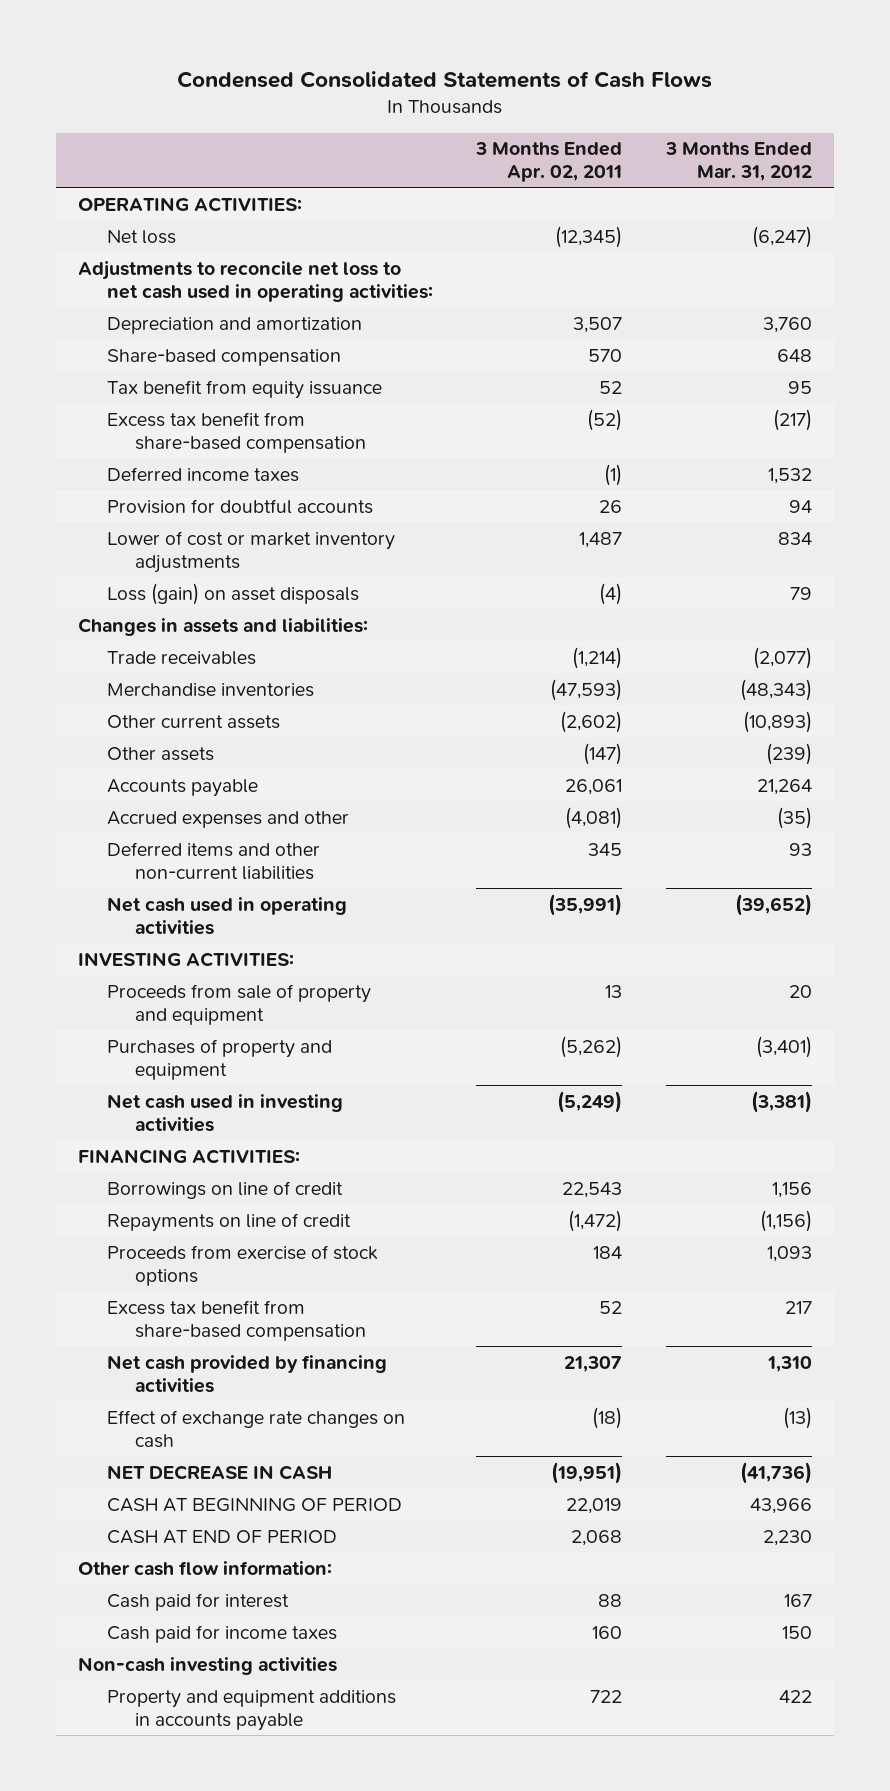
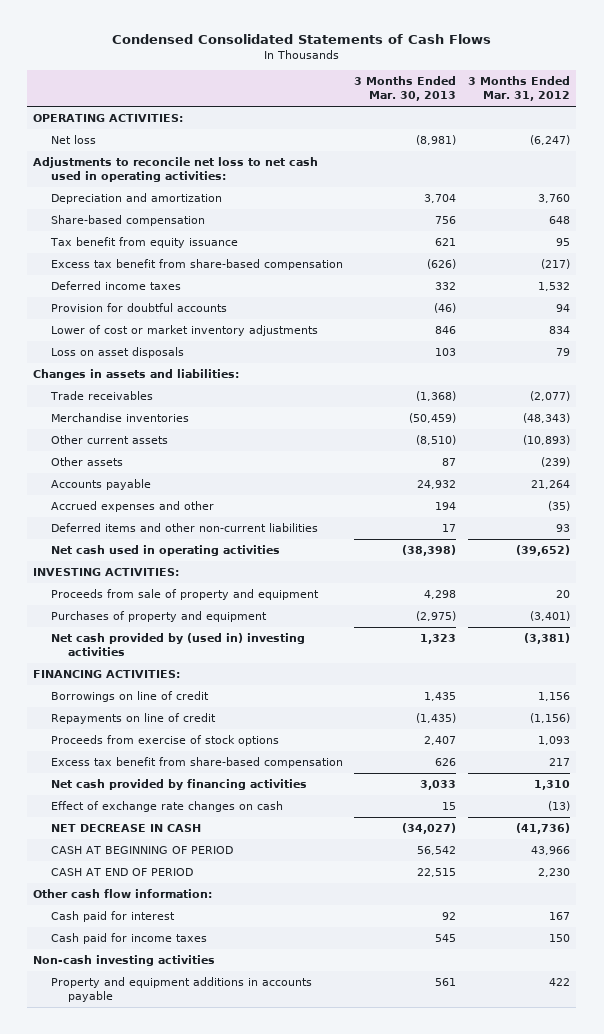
[475,142,623,183] 3 Months Ended Apr. 02, 2011 -> none
none -> [354,76,457,102] 3 Months Ended Mar. 30, 2013
[106,582,359,605] Loss (gain) on asset disposals -> [50,347,184,359] Loss on asset disposals
[106,1093,343,1132] Net cash used in investing activities -> [50,633,305,657] Net cash provided by (used in) investing activities

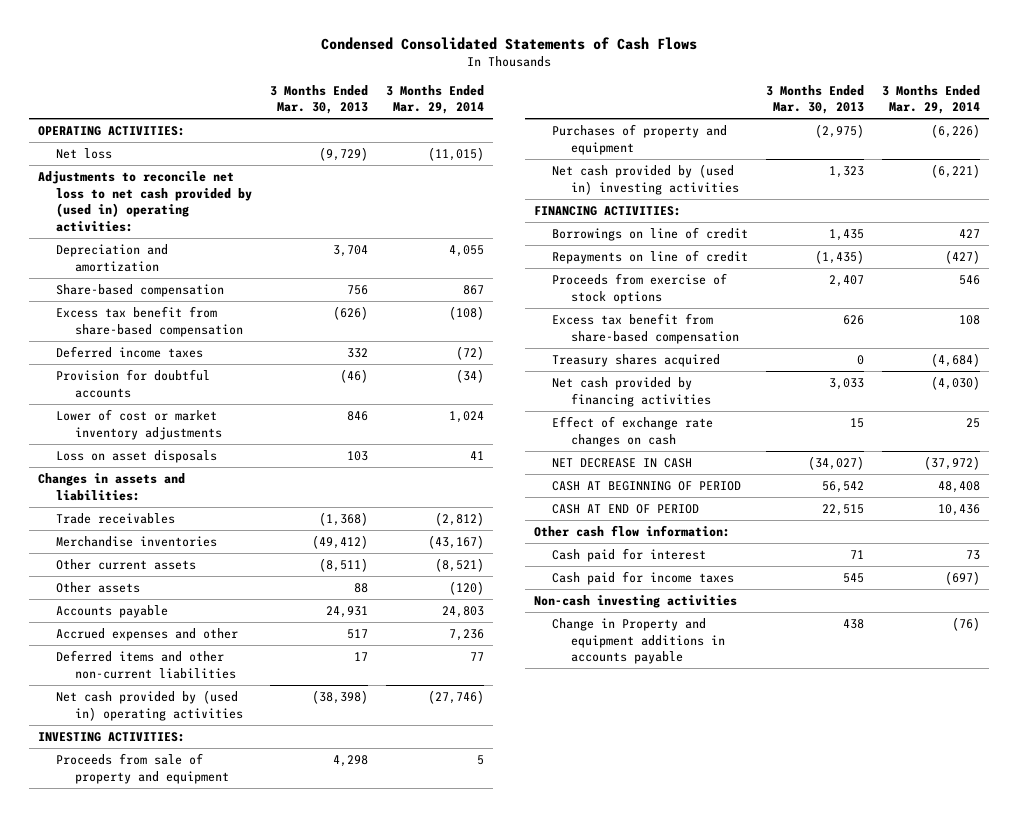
[468,76,571,102] 3 Months Ended Mar. 31, 2012 -> none
none -> [385,84,484,115] 3 Months Ended Mar. 29, 2014
[416,135,457,146] (8,981) -> [319,147,369,162] (9,729)
[33,157,319,183] Adjustments to reconcile net loss to net cash used in operating activities: -> [37,171,253,232] Adjustments to reconcile net loss to net cash provided by (used in) operating activities:
[49,237,238,249] Tax benefit from equity issuance -> none
[409,413,457,424] (50,459) -> [312,535,369,550] (49,412)
[416,435,457,446] (8,510) -> [319,558,369,573] (8,511)
[442,458,457,467] 87 -> [354,583,369,594] 88
[417,480,457,490] 24,932 -> [326,606,369,619] 24,931
[435,502,457,511] 194 -> [347,629,369,640] 517
[50,545,280,557] Net cash used in operating activities -> [56,690,243,721] Net cash provided by (used in) operating activities
none -> [552,354,721,368] Treasury shares acquired
[442,912,457,921] 92 -> [850,550,865,560] 71
[50,977,312,1003] Property and equipment additions in accounts payable -> [552,618,725,665] Change in Property and equipment additions in accounts payable
[435,978,457,987] 561 -> [843,619,865,630] 438

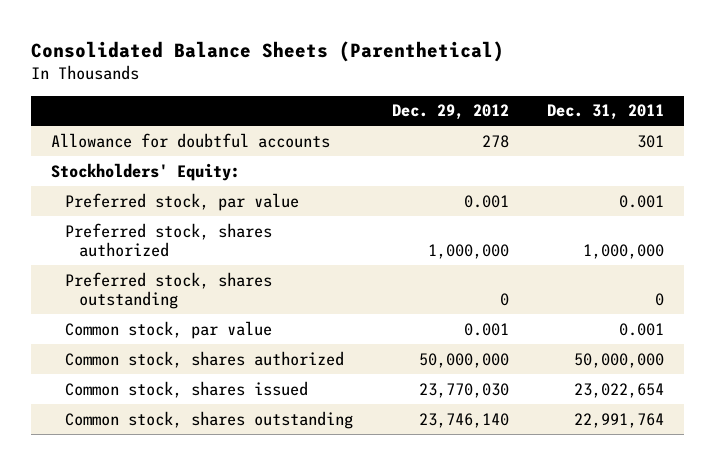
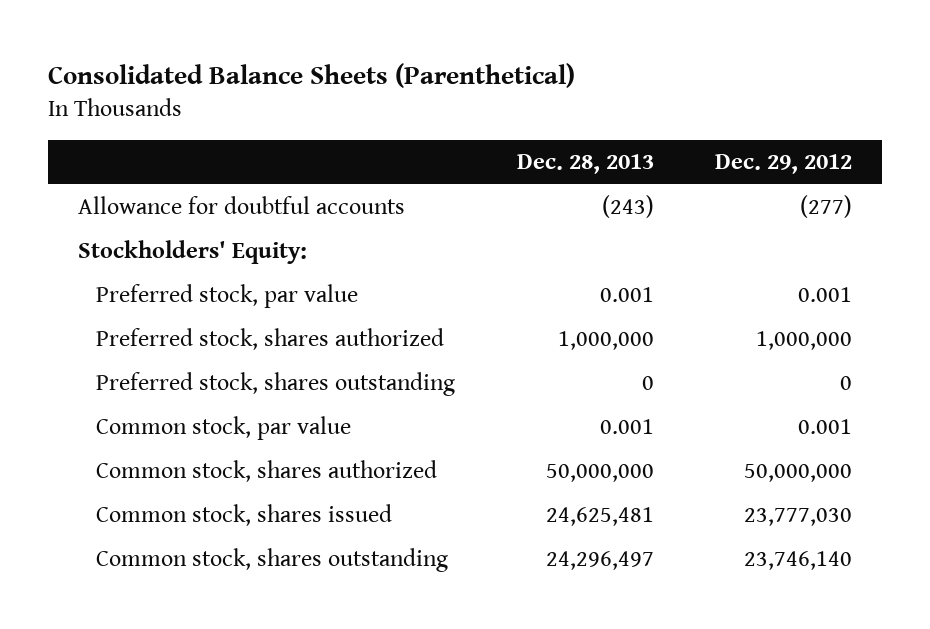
[547,104,665,121] Dec. 31, 2011 -> none
none -> [516,154,654,175] Dec. 28, 2013
[481,134,509,148] 278 -> [799,195,852,219] (277)
[418,382,509,398] 23,770,030 -> [743,508,852,527] 23,777,030

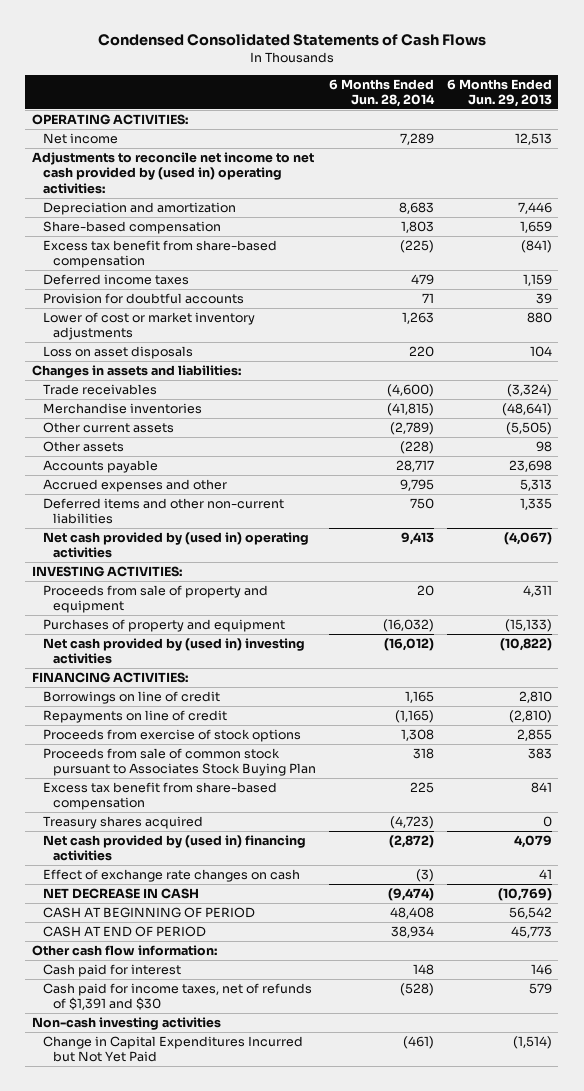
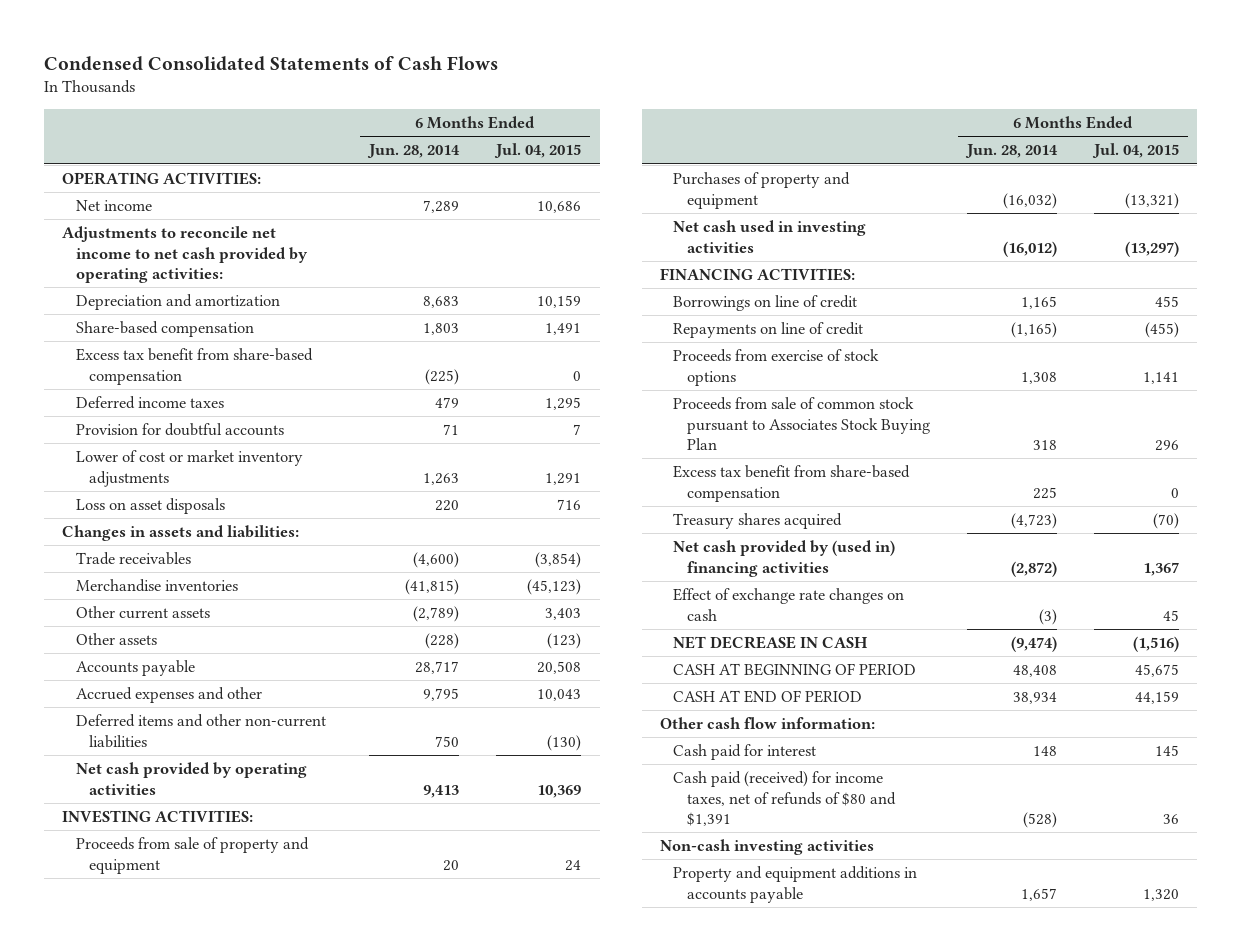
[446,78,552,108] 6 Months Ended Jun. 29, 2013 -> none
none -> [494,143,582,159] Jul. 04, 2015
[31,152,314,194] Adjustments to reconcile net income to net cash provided by (used in) operating activities: -> [62,226,308,284] Adjustments to reconcile net income to net cash provided by operating activities:
[42,532,309,559] Net cash provided by (used in) operating activities -> [75,762,307,795] Net cash provided by operating activities
[42,638,305,665] Net cash provided by (used in) investing activities -> [673,220,867,253] Net cash used in investing activities
[42,983,312,1011] Cash paid for income taxes, net of refunds of $1,391 and $30 -> [673,771,896,827] Cash paid (received) for income taxes, net of refunds of $80 and $1,391
[42,1036,303,1063] Change in Capital Expenditures Incurred but Not Yet Paid -> none
none -> [673,866,918,903] Property and equipment additions in accounts payable

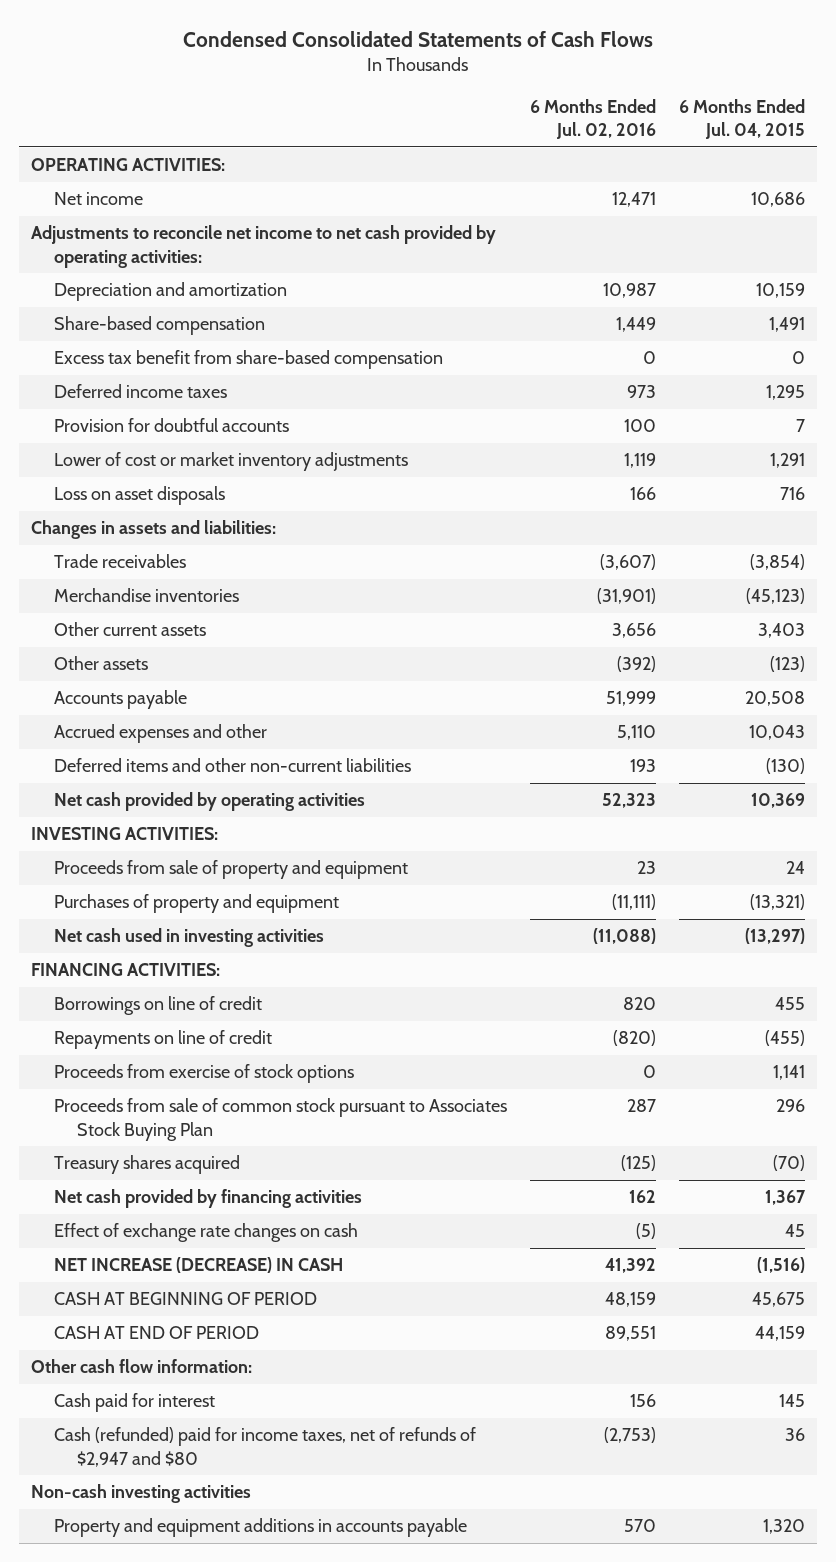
[367,144,461,159] Jun. 28, 2014 -> none
none -> [529,98,656,140] 6 Months Ended Jul. 02, 2016
[673,465,911,502] Excess tax benefit from share-based compensation -> none
[673,540,896,577] Net cash provided by (used in) financing activities -> [53,1189,362,1209] Net cash provided by financing activities
[673,636,869,650] NET DECREASE IN CASH -> [53,1257,343,1274] NET INCREASE (DECREASE) IN CASH
[673,771,896,827] Cash paid (received) for income taxes, net of refunds of $80 and $1,391 -> [53,1427,476,1467] Cash (refunded) paid for income taxes, net of refunds of $2,947 and $80

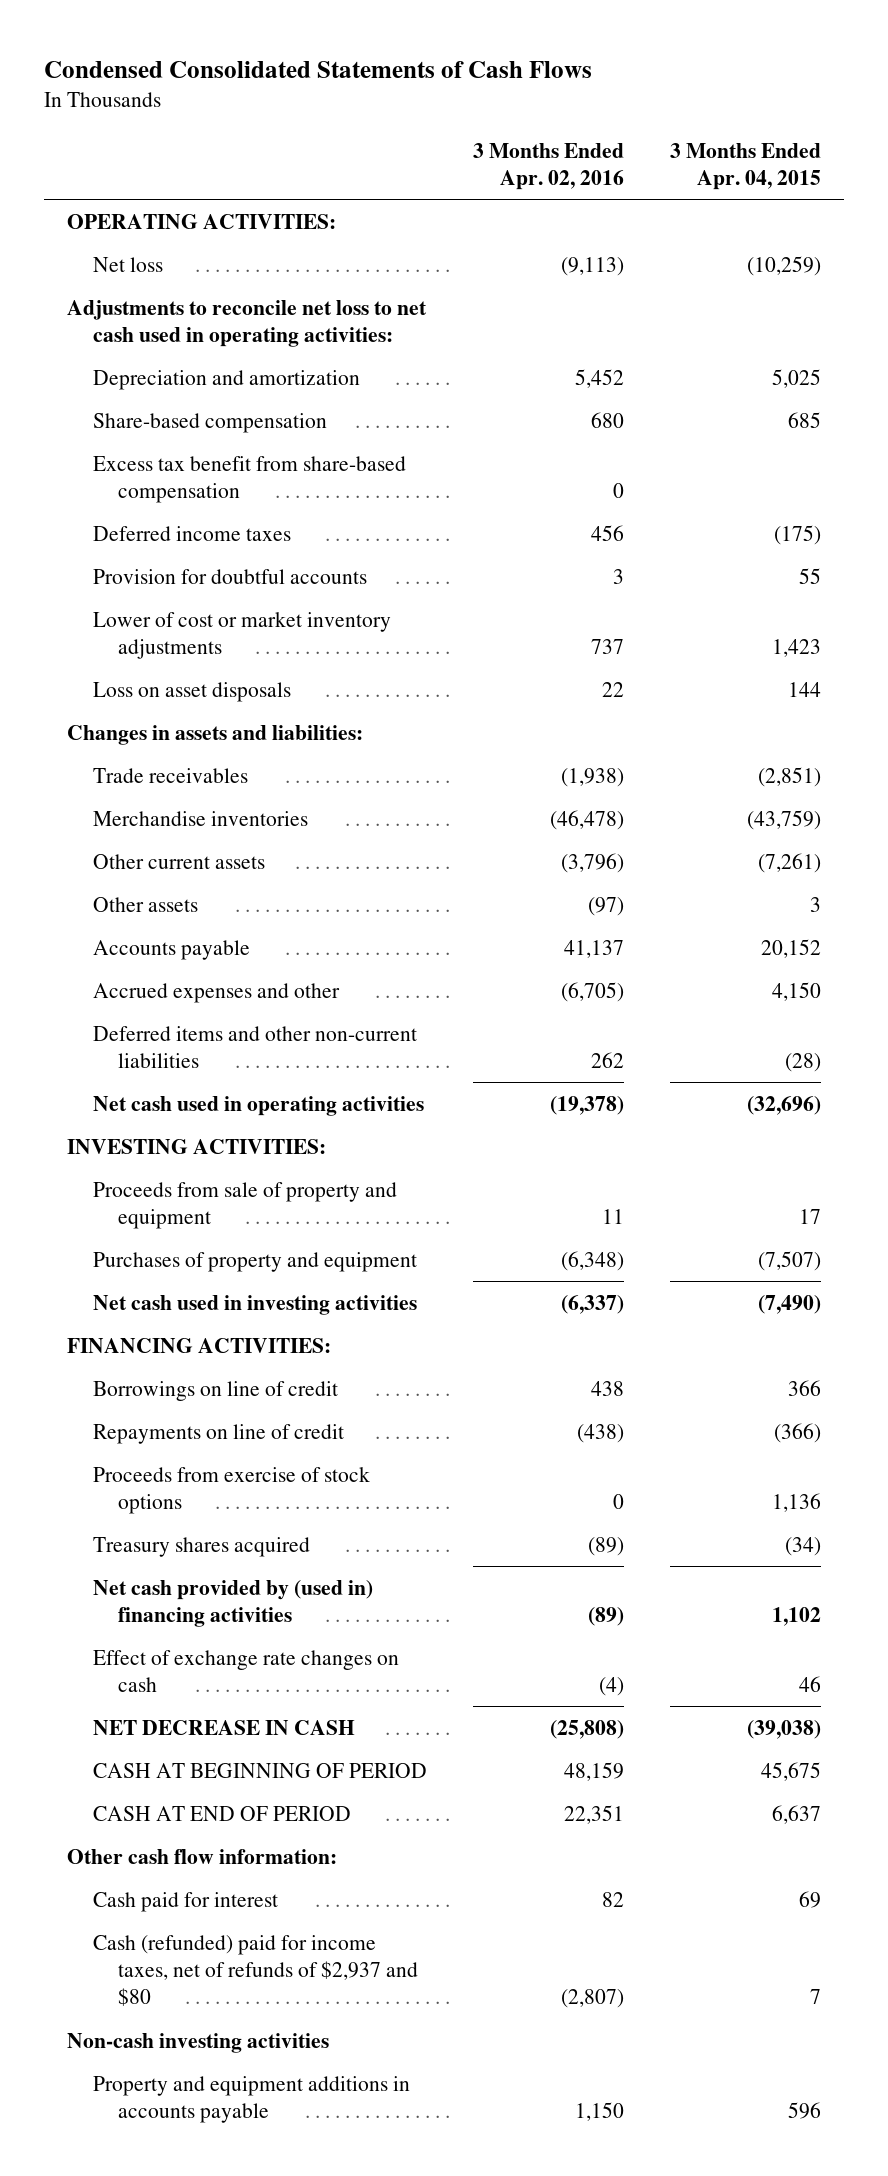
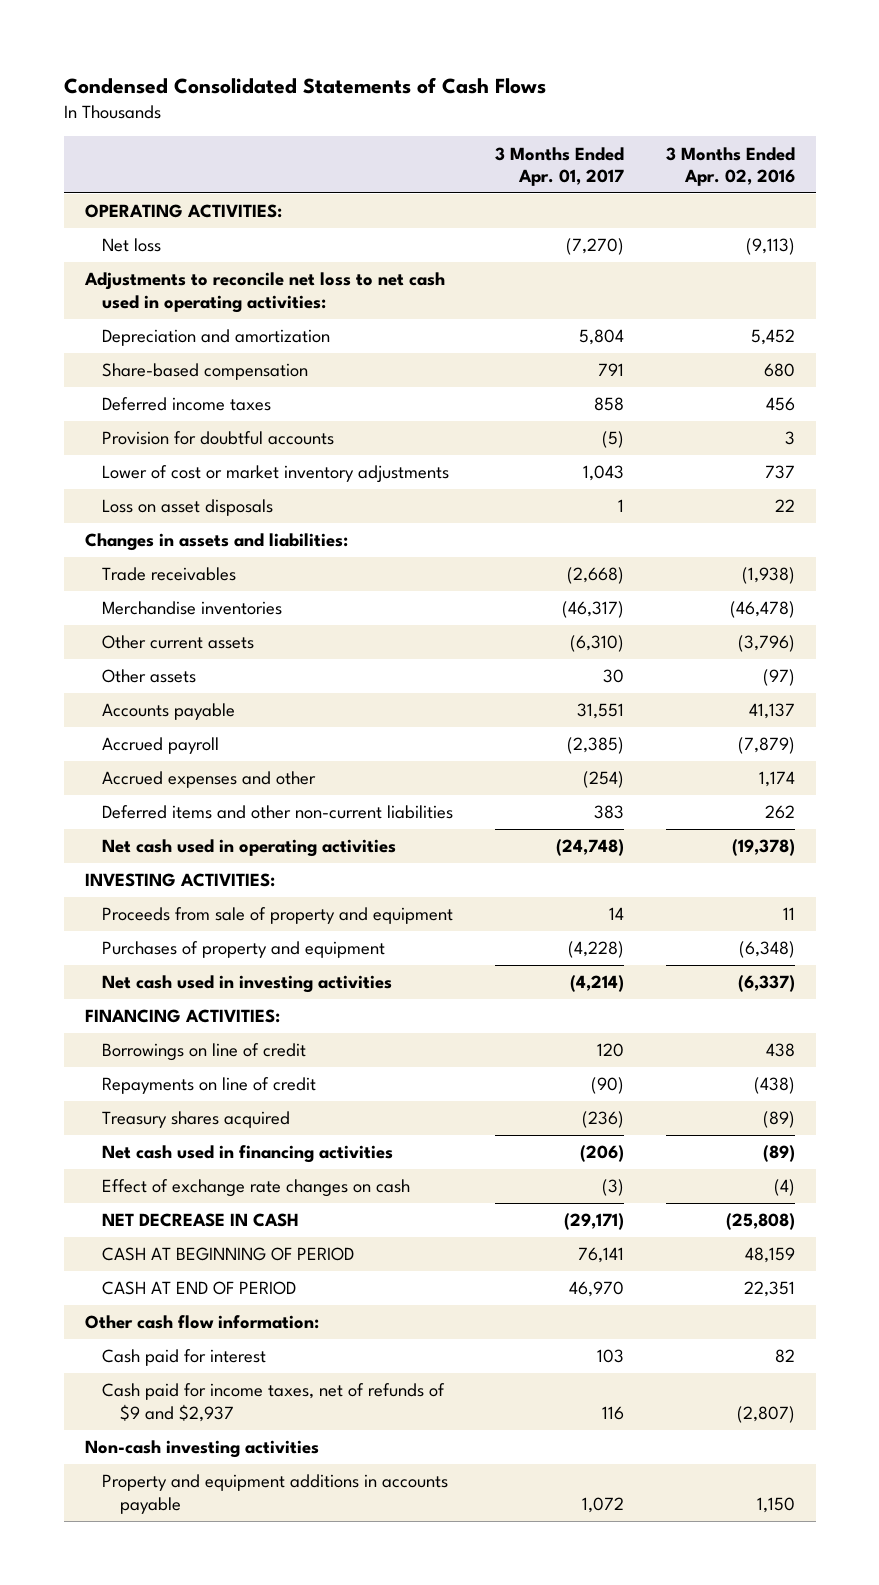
[669,142,821,190] 3 Months Ended Apr. 04, 2015 -> none
none -> [495,146,625,186] 3 Months Ended Apr. 01, 2017
[92,455,406,504] Excess tax benefit from share-based compensation -> none
none -> [102,737,220,755] Accrued payroll
[560,981,624,1002] (6,705) -> [758,771,795,788] 1,174
[92,1466,370,1515] Proceeds from exercise of stock options -> none
[92,1579,373,1628] Net cash provided by (used in) financing activities -> [102,1145,394,1164] Net cash used in financing activities
[92,1934,419,2007] Cash (refunded) paid for income taxes, net of refunds of $2,937 and $80 -> [102,1383,446,1422] Cash paid for income taxes, net of refunds of $9 and $2,937

